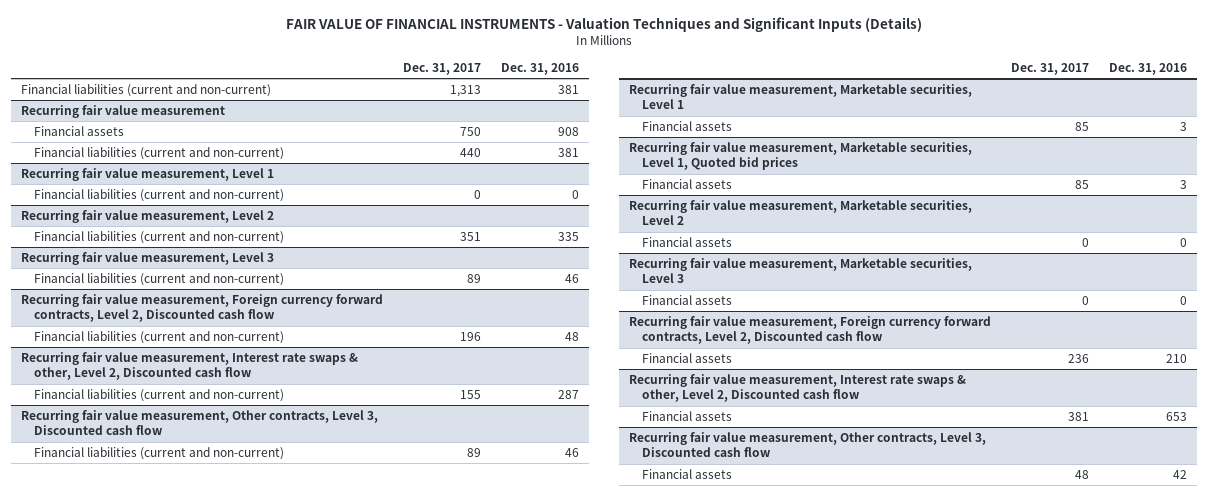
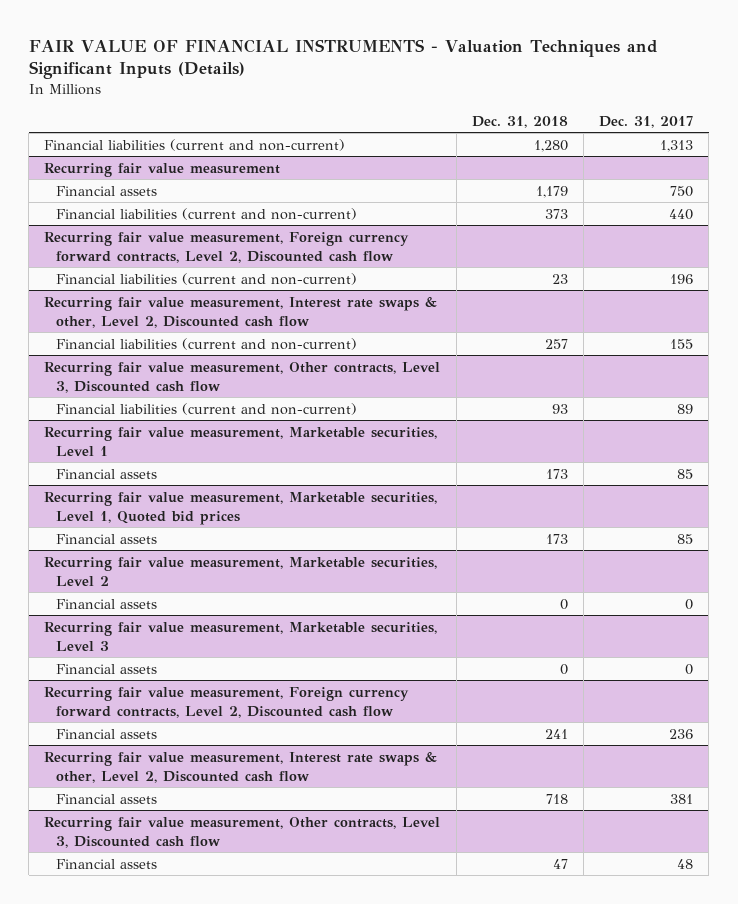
[501,63,580,76] Dec. 31, 2016 -> none
none -> [471,115,568,128] Dec. 31, 2018
[20,167,274,181] Recurring fair value measurement, Level 1 -> none
[33,188,284,202] Financial liabilities (current and non-current) -> none
[20,209,274,223] Recurring fair value measurement, Level 2 -> none
[33,230,284,244] Financial liabilities (current and non-current) -> none
[20,251,274,265] Recurring fair value measurement, Level 3 -> none
[33,272,284,286] Financial liabilities (current and non-current) -> none

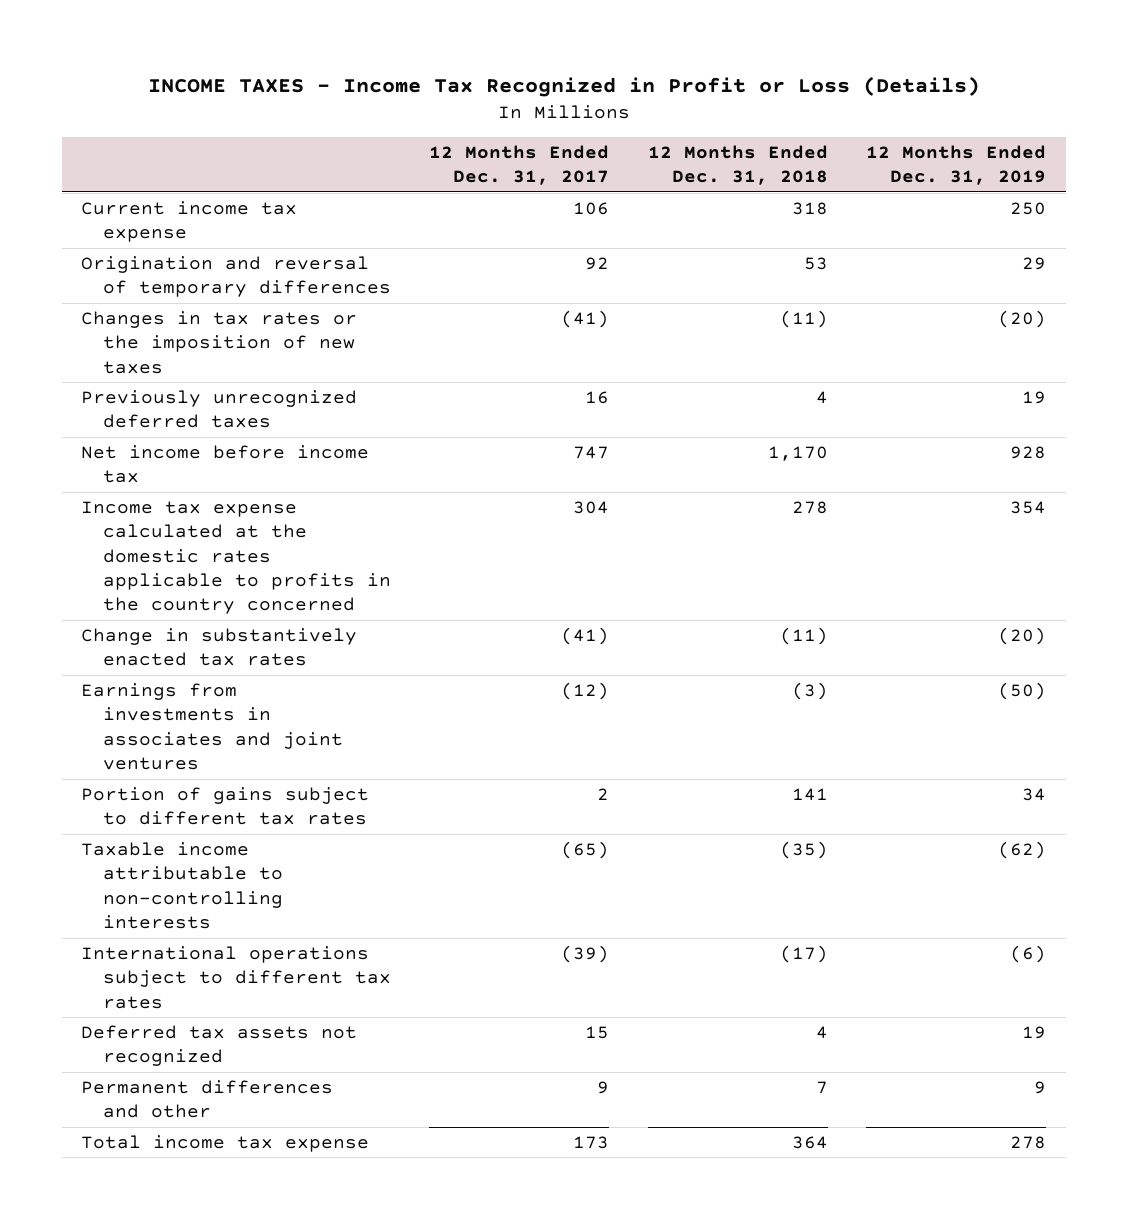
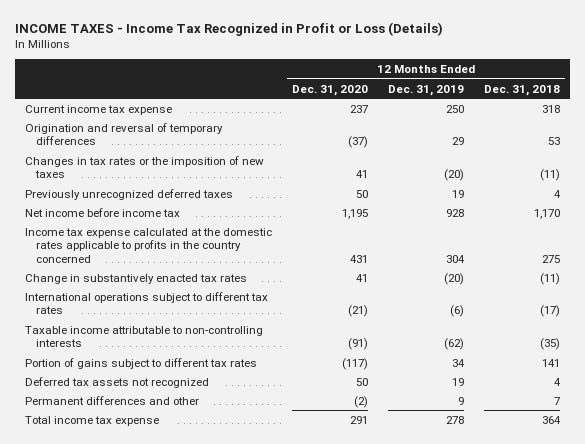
[429,145,610,186] 12 Months Ended Dec. 31, 2017 -> none
none -> [292,84,369,96] Dec. 31, 2020
[791,500,828,514] 278 -> [542,254,561,263] 275
[1010,500,1047,514] 354 -> [446,254,466,263] 304
[80,682,343,771] Earnings from investments in associates and joint ventures -> none
[80,841,283,930] Taxable income attributable to non-controlling interests -> [25,325,264,348] Taxable income attributable to non-controlling interests
[80,786,369,826] Portion of gains subject to different tax rates -> [25,357,258,369] Portion of gains subject to different tax rates

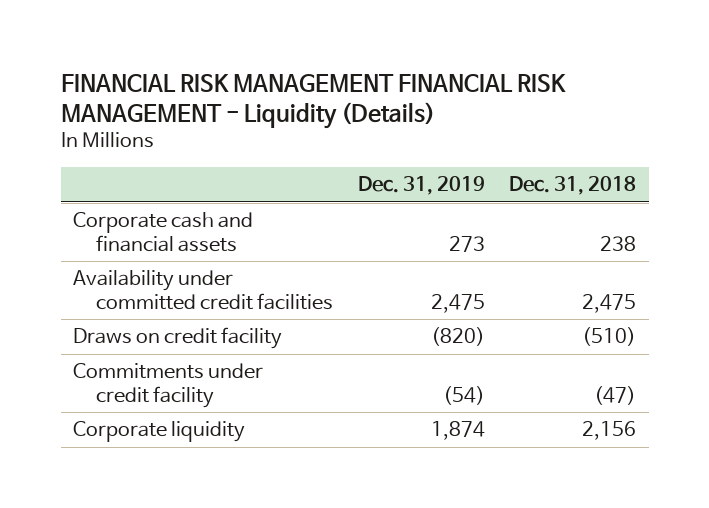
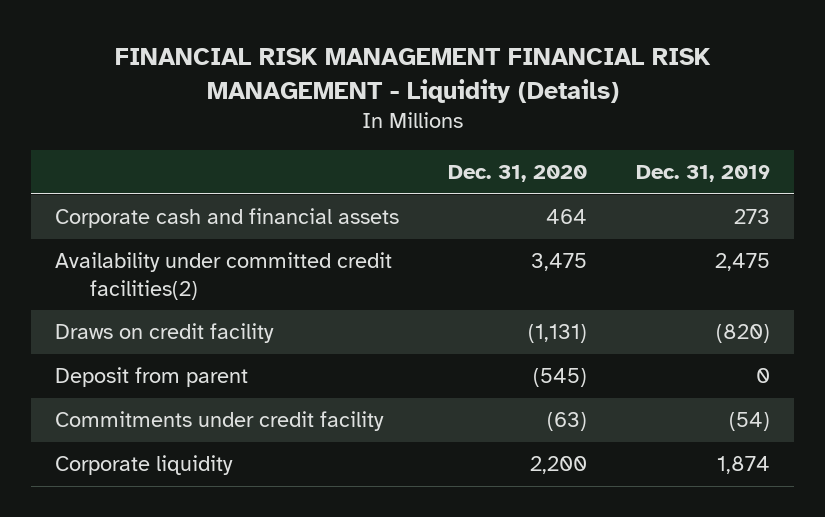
[509,176,637,196] Dec. 31, 2018 -> none
none -> [448,165,588,183] Dec. 31, 2020
[73,270,333,311] Availability under committed credit facilities -> [55,252,393,300] Availability under committed credit facilities(2)
none -> [55,367,249,388] Deposit from parent

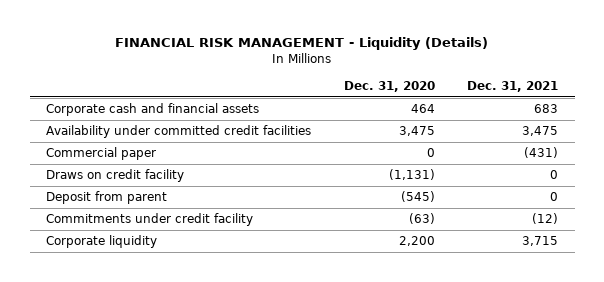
[114,47,711,103] FINANCIAL RISK MANAGEMENT FINANCIAL RISK MANAGEMENT - Liquidity (Details) -> [115,37,489,51] FINANCIAL RISK MANAGEMENT - Liquidity (Details)
[635,165,770,183] Dec. 31, 2019 -> none
none -> [467,80,559,92] Dec. 31, 2021
[55,252,393,300] Availability under committed credit facilities(2) -> [46,125,312,139] Availability under committed credit facilities
none -> [46,147,157,161] Commercial paper

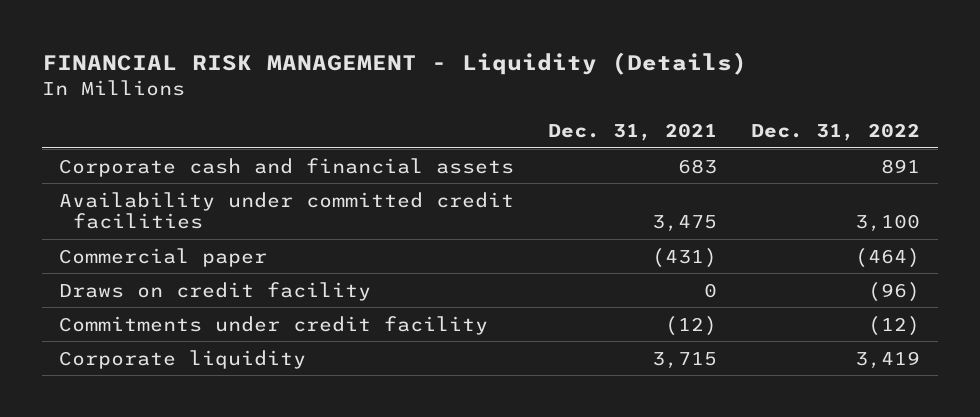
[343,80,435,92] Dec. 31, 2020 -> none
none -> [751,122,921,141] Dec. 31, 2022
[46,191,168,205] Deposit from parent -> none

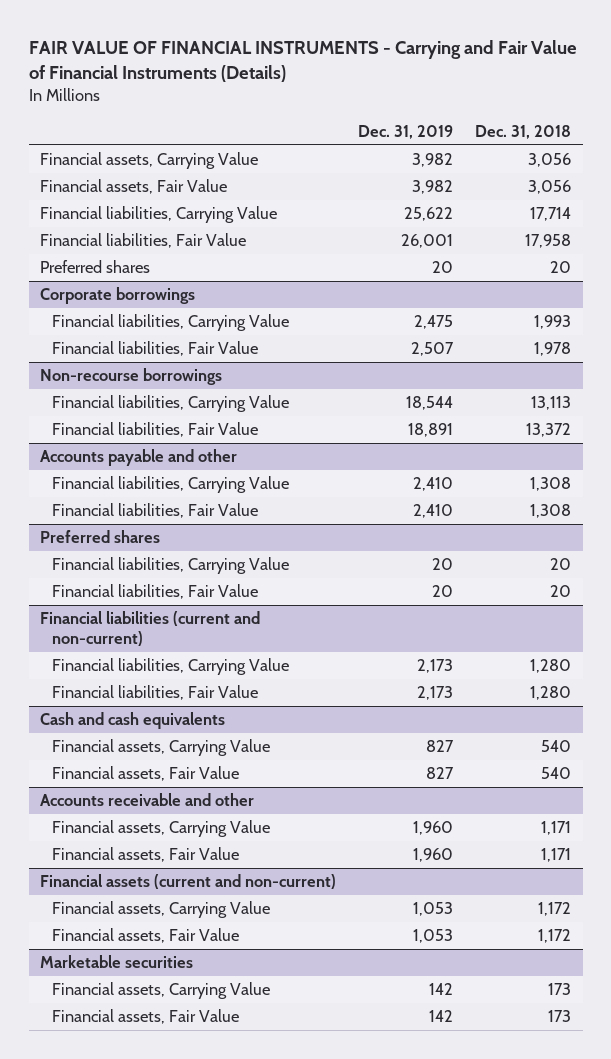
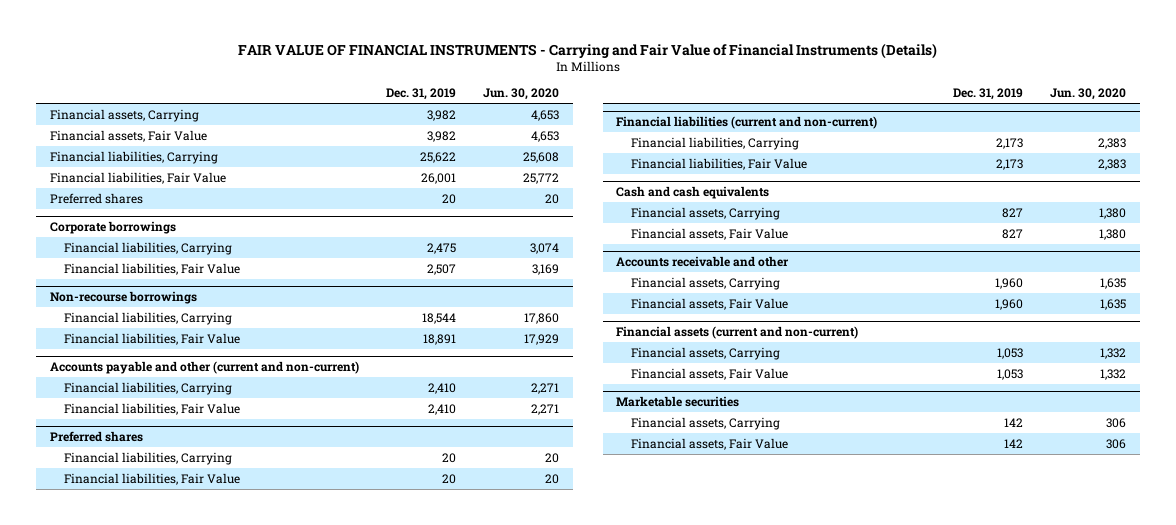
[475,124,572,139] Dec. 31, 2018 -> none
none -> [483,88,560,101] Jun. 30, 2020
[39,152,258,170] Financial assets, Carrying Value -> [49,108,199,122] Financial assets, Carrying
[39,206,277,224] Financial liabilities, Carrying Value -> [49,150,218,164] Financial liabilities, Carrying
[52,314,290,332] Financial liabilities, Carrying Value -> [64,241,233,255] Financial liabilities, Carrying
[52,395,290,413] Financial liabilities, Carrying Value -> [64,311,233,325] Financial liabilities, Carrying
[39,449,237,467] Accounts payable and other -> [49,361,359,375] Accounts payable and other (current and non-current)
[52,476,290,494] Financial liabilities, Carrying Value -> [64,381,233,395] Financial liabilities, Carrying
[52,557,290,575] Financial liabilities, Carrying Value -> [64,451,233,465] Financial liabilities, Carrying
[52,658,290,676] Financial liabilities, Carrying Value -> [631,136,800,150] Financial liabilities, Carrying
[52,739,271,757] Financial assets, Carrying Value -> [631,206,781,220] Financial assets, Carrying
[52,820,271,838] Financial assets, Carrying Value -> [631,276,781,290] Financial assets, Carrying
[52,901,271,919] Financial assets, Carrying Value -> [631,346,781,360] Financial assets, Carrying
[52,982,271,1000] Financial assets, Carrying Value -> [631,416,781,430] Financial assets, Carrying

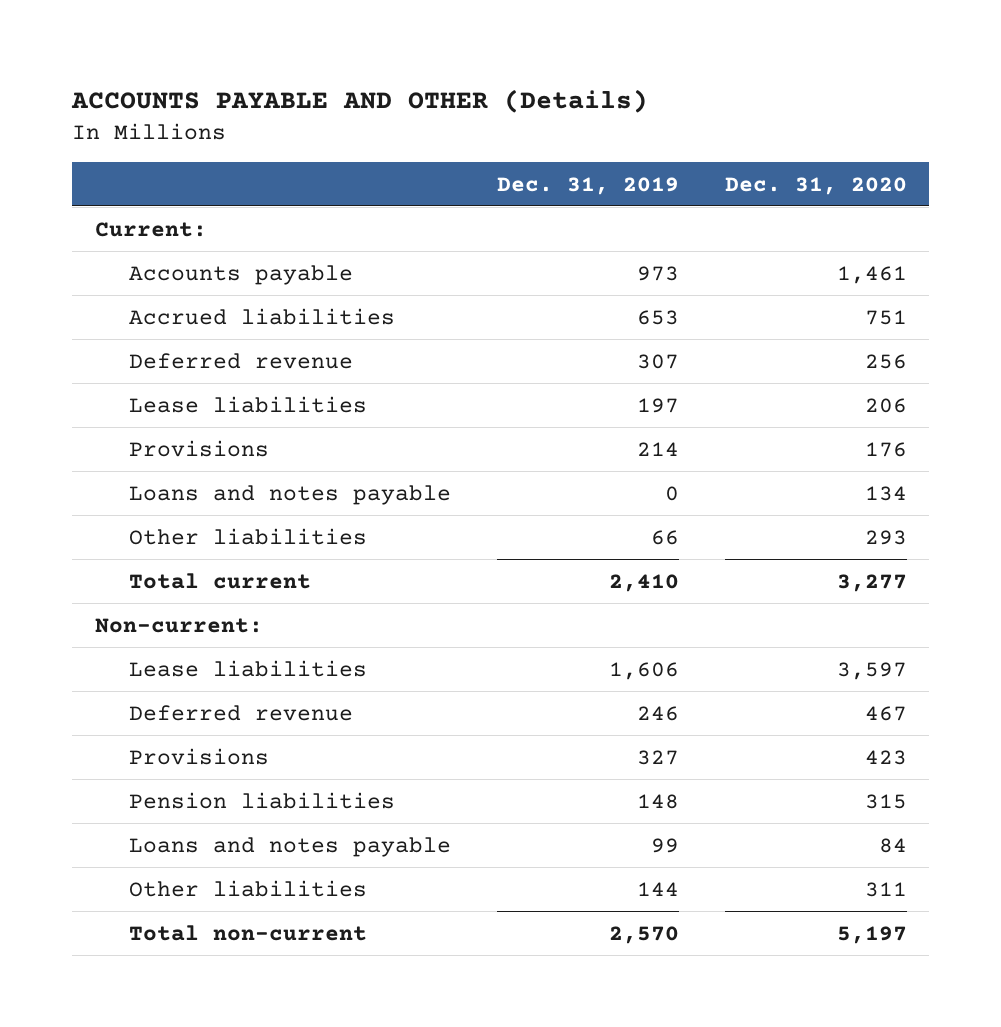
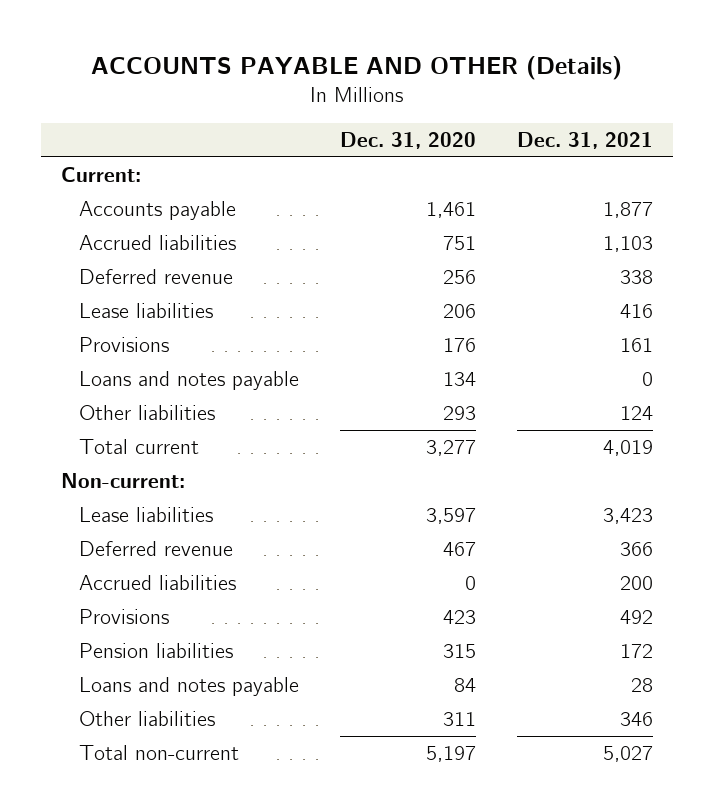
[496,176,679,195] Dec. 31, 2019 -> none
none -> [516,131,653,149] Dec. 31, 2021
none -> [79,575,237,591] Accrued liabilities

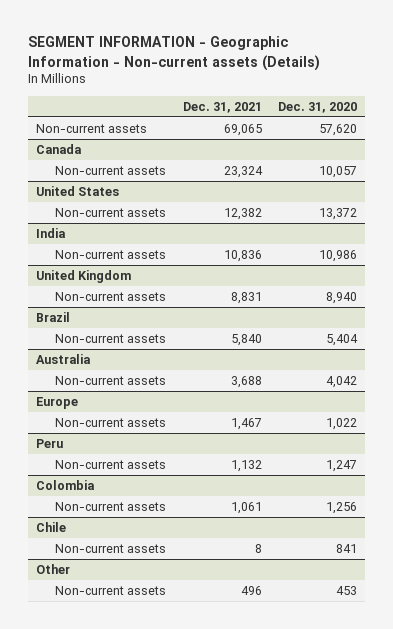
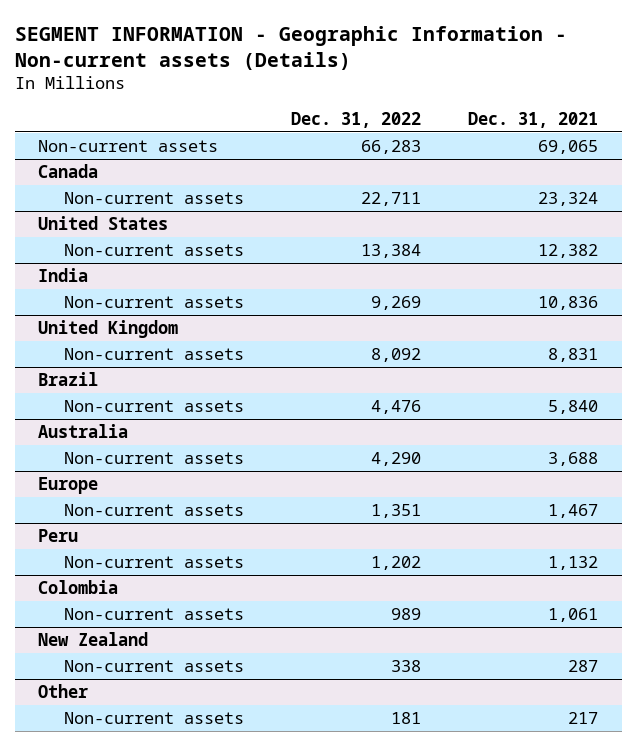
[277,101,357,113] Dec. 31, 2020 -> none
none -> [291,111,422,128] Dec. 31, 2022
[36,521,67,532] Chile -> none
none -> [38,631,149,646] New Zealand
[254,543,262,553] 8 -> [568,659,599,672] 287
[240,585,262,595] 496 -> [568,711,599,724] 217

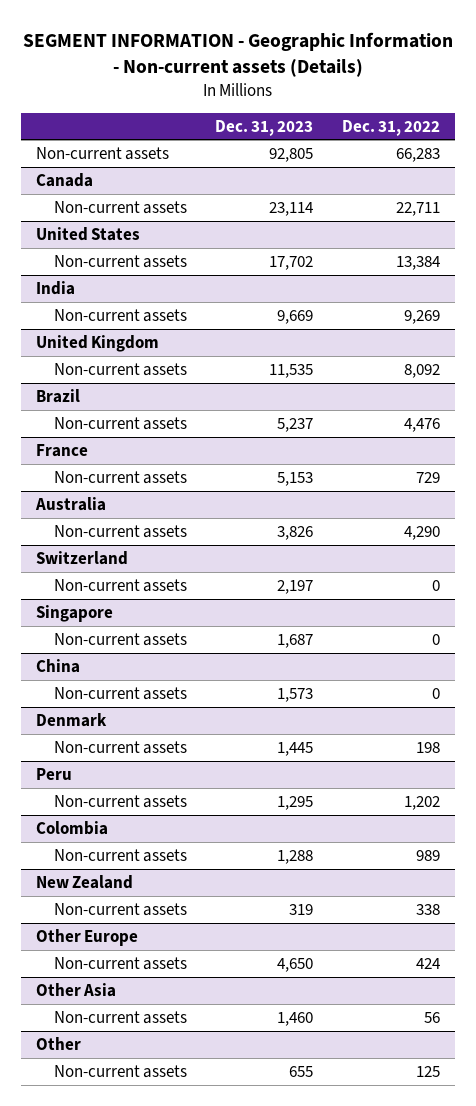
[468,111,599,128] Dec. 31, 2021 -> none
none -> [215,119,314,136] Dec. 31, 2023
none -> [35,443,88,457] France
none -> [53,470,187,484] Non-current assets
[38,476,99,494] Europe -> none
none -> [35,550,128,565] Switzerland
[371,503,422,518] 1,351 -> [432,579,441,591] 0
none -> [35,604,113,622] Singapore
none -> [53,632,187,646] Non-current assets
none -> [35,658,80,673] China
none -> [53,686,187,700] Non-current assets
none -> [35,712,107,727] Denmark
none -> [53,740,187,754] Non-current assets
none -> [35,928,138,946] Other Europe
none -> [53,956,187,970] Non-current assets
none -> [35,982,116,997] Other Asia
none -> [53,1010,187,1024] Non-current assets
[391,711,422,724] 181 -> [416,1065,441,1077] 125

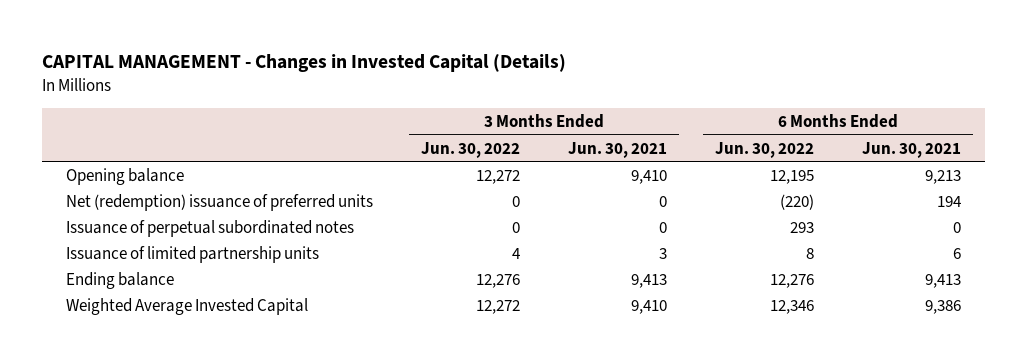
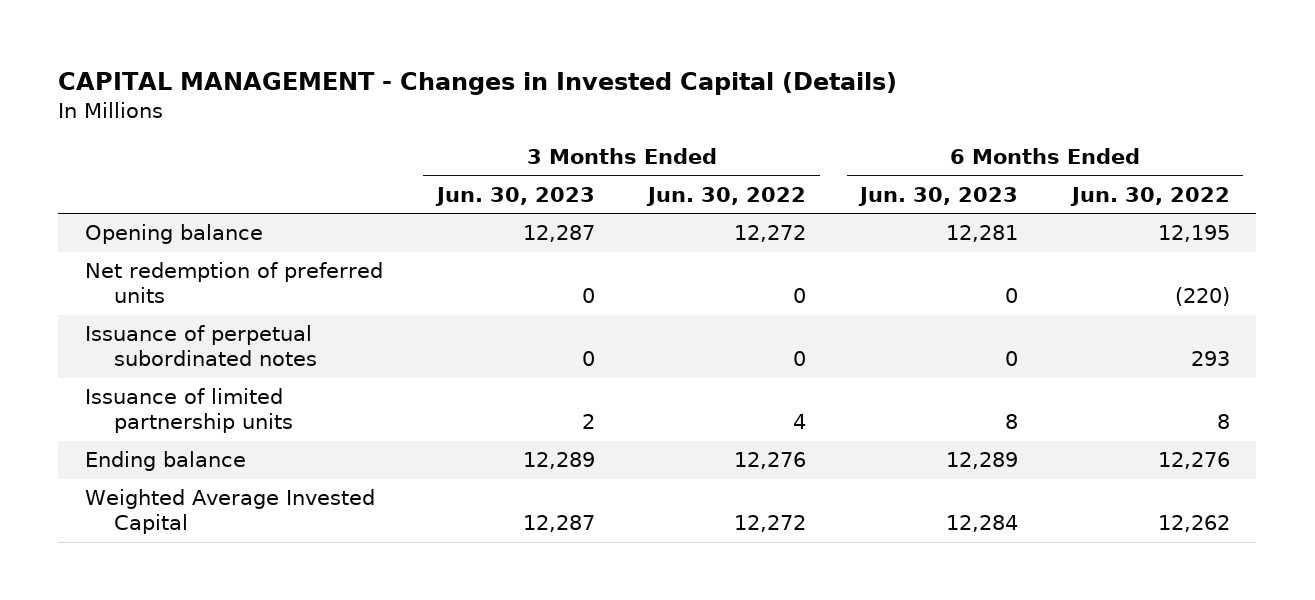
[567,141,667,158] Jun. 30, 2021 -> none
[861,141,961,158] Jun. 30, 2021 -> none
none -> [434,186,595,206] Jun. 30, 2023
none -> [858,186,1019,206] Jun. 30, 2023
[65,193,373,211] Net (redemption) issuance of preferred units -> [85,262,384,304] Net redemption of preferred units
[769,299,814,314] 12,346 -> [1157,515,1230,533] 12,262

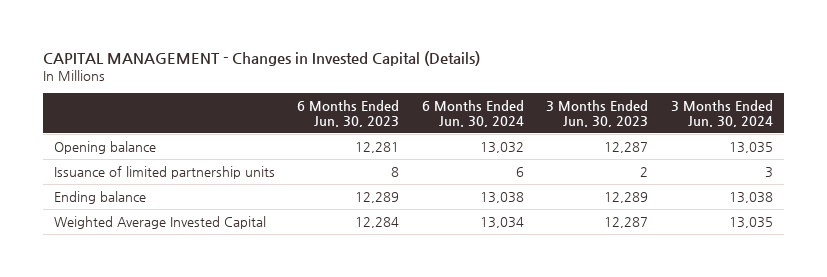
[646,186,807,206] Jun. 30, 2022 -> none
[1069,186,1230,206] Jun. 30, 2022 -> none
none -> [421,99,524,127] 6 Months Ended Jun. 30, 2024
none -> [670,99,773,127] 3 Months Ended Jun. 30, 2024
[85,262,384,304] Net redemption of preferred units -> none
[85,325,318,367] Issuance of perpetual subordinated notes -> none

